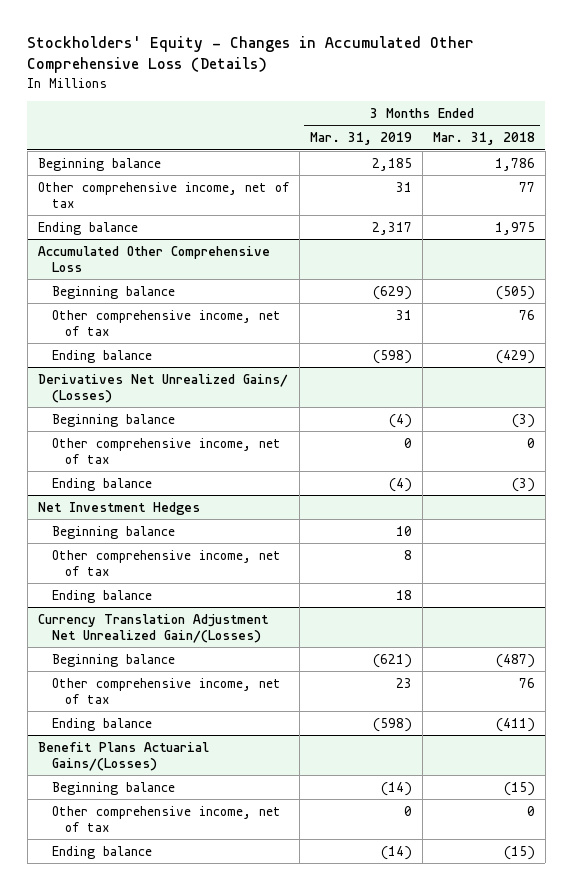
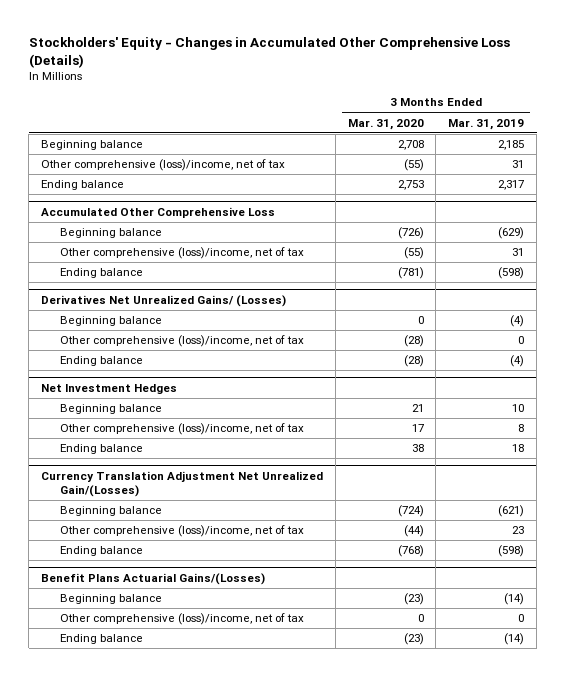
[432,132,535,146] Mar. 31, 2018 -> none
none -> [347,118,424,130] Mar. 31, 2020
[37,181,289,208] Other comprehensive income, net of tax -> [41,159,286,172] Other comprehensive (loss)/income, net of tax
[51,309,281,336] Other comprehensive income, net of tax -> [59,247,304,260] Other comprehensive (loss)/income, net of tax
[51,437,281,464] Other comprehensive income, net of tax -> [59,335,304,348] Other comprehensive (loss)/income, net of tax
[51,549,281,576] Other comprehensive income, net of tax -> [59,423,304,436] Other comprehensive (loss)/income, net of tax
[51,677,281,704] Other comprehensive income, net of tax -> [59,525,304,538] Other comprehensive (loss)/income, net of tax
[51,805,281,832] Other comprehensive income, net of tax -> [59,613,304,626] Other comprehensive (loss)/income, net of tax

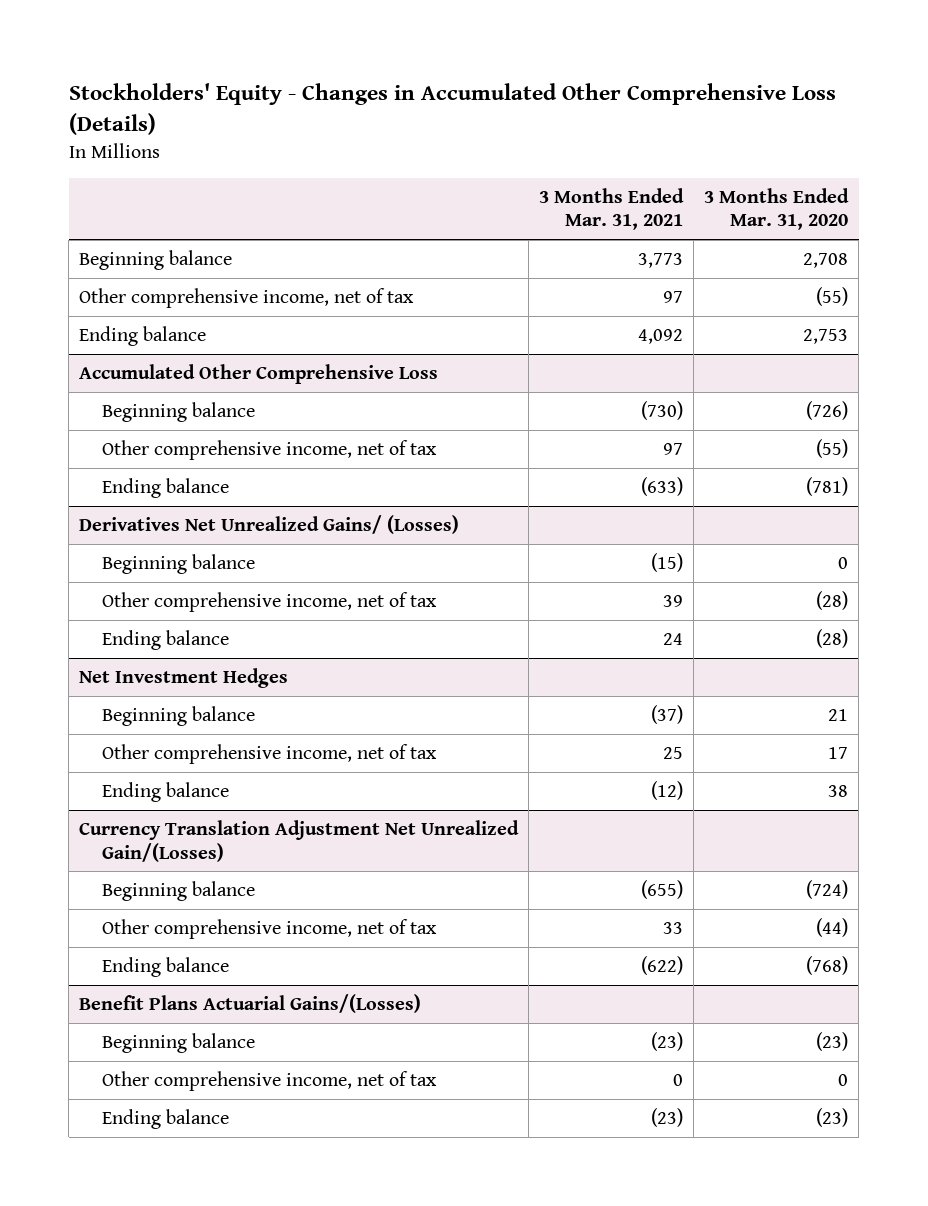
[448,118,525,130] Mar. 31, 2019 -> none
none -> [539,187,685,231] 3 Months Ended Mar. 31, 2021
[41,159,286,172] Other comprehensive (loss)/income, net of tax -> [79,288,415,309] Other comprehensive income, net of tax
[59,247,304,260] Other comprehensive (loss)/income, net of tax -> [102,440,438,461] Other comprehensive income, net of tax
[59,335,304,348] Other comprehensive (loss)/income, net of tax -> [102,592,438,613] Other comprehensive income, net of tax
[59,423,304,436] Other comprehensive (loss)/income, net of tax -> [102,744,438,765] Other comprehensive income, net of tax
[59,525,304,538] Other comprehensive (loss)/income, net of tax -> [102,919,438,940] Other comprehensive income, net of tax
[59,613,304,626] Other comprehensive (loss)/income, net of tax -> [102,1071,438,1092] Other comprehensive income, net of tax

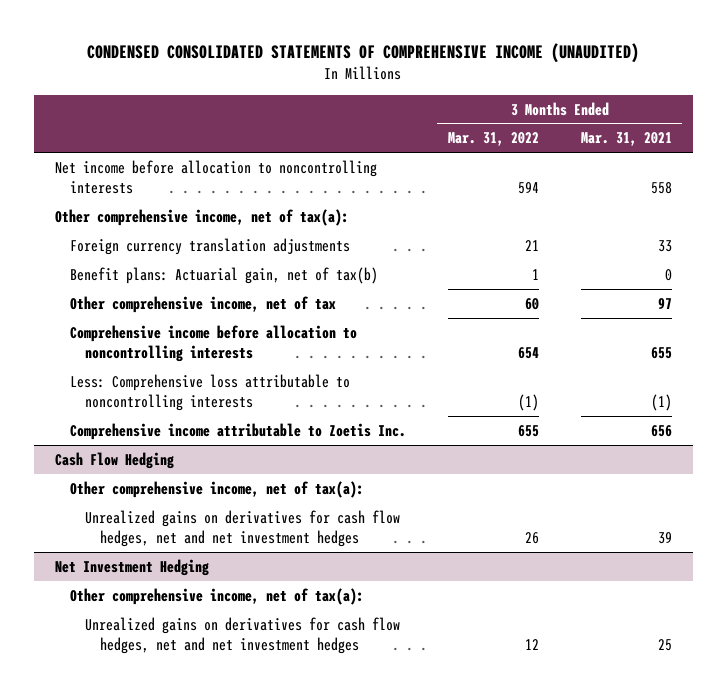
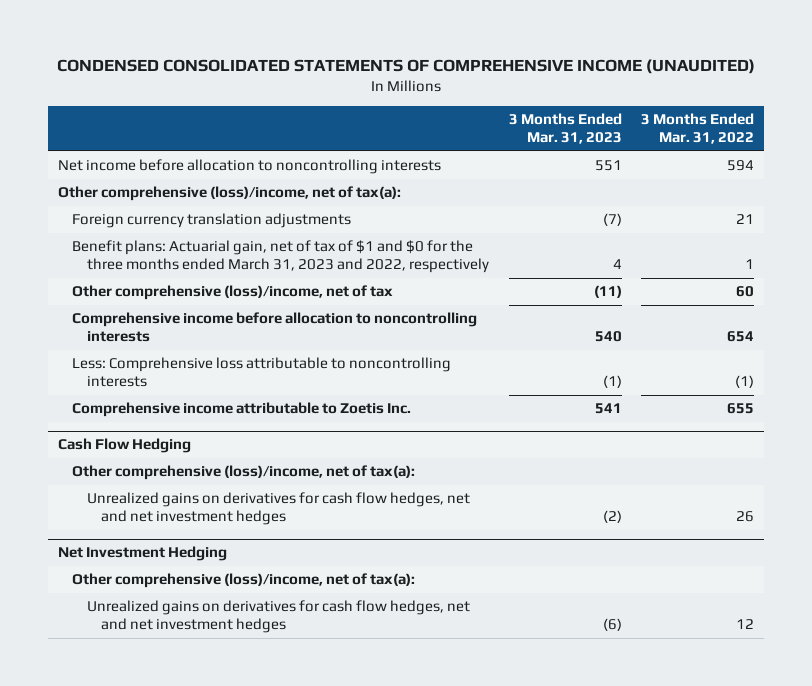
[580,132,672,147] Mar. 31, 2021 -> none
none -> [508,112,622,144] 3 Months Ended Mar. 31, 2023
[54,208,349,226] Other comprehensive income, net of tax(a): -> [57,186,401,202] Other comprehensive (loss)/income, net of tax(a):
[69,266,378,284] Benefit plans: Actuarial gain, net of tax(b) -> [72,240,489,274] Benefit plans: Actuarial gain, net of tax of $1 and $0 for the three months ended March 31, 2023 and 2022, respectively
[69,295,336,313] Other comprehensive income, net of tax -> [72,285,394,301] Other comprehensive (loss)/income, net of tax
[69,480,364,498] Other comprehensive income, net of tax(a): -> [72,465,416,481] Other comprehensive (loss)/income, net of tax(a):
[69,587,364,605] Other comprehensive income, net of tax(a): -> [72,573,416,589] Other comprehensive (loss)/income, net of tax(a):

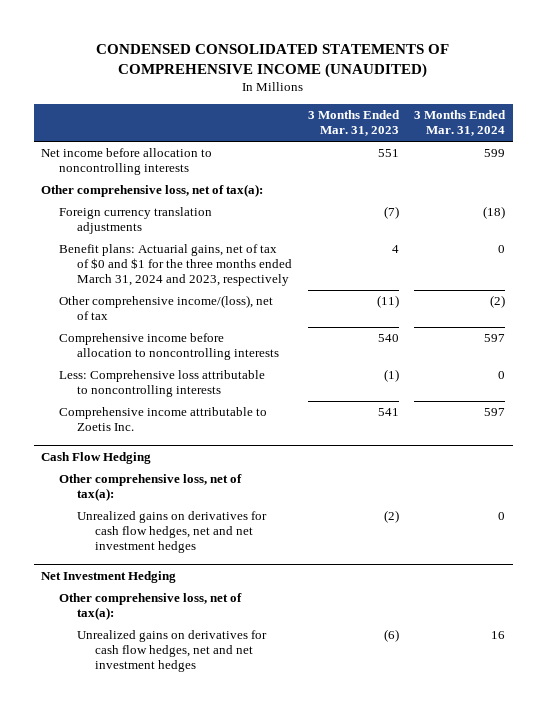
[641,112,755,144] 3 Months Ended Mar. 31, 2022 -> none
none -> [413,110,506,137] 3 Months Ended Mar. 31, 2024
[57,186,401,202] Other comprehensive (loss)/income, net of tax(a): -> [41,184,264,198] Other comprehensive loss, net of tax(a):
[72,240,489,274] Benefit plans: Actuarial gain, net of tax of $1 and $0 for the three months ended March 31, 2023 and 2022, respectively -> [59,244,293,287] Benefit plans: Actuarial gains, net of tax of $0 and $1 for the three months ended March 31, 2024 and 2023, respectively
[72,285,394,301] Other comprehensive (loss)/income, net of tax -> [59,295,274,321] Other comprehensive income/(loss), net of tax
[72,465,416,481] Other comprehensive (loss)/income, net of tax(a): -> [59,474,243,502] Other comprehensive loss, net of tax(a):
[72,573,416,589] Other comprehensive (loss)/income, net of tax(a): -> [59,593,243,621] Other comprehensive loss, net of tax(a):

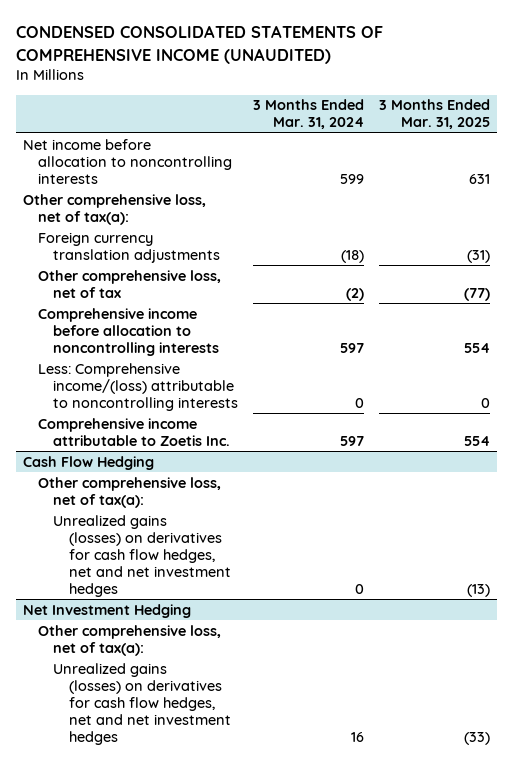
[307,110,400,137] 3 Months Ended Mar. 31, 2023 -> none
none -> [378,99,490,130] 3 Months Ended Mar. 31, 2025
[59,244,293,287] Benefit plans: Actuarial gains, net of tax of $0 and $1 for the three months ended March 31, 2024 and 2023, respectively -> none
[59,295,274,321] Other comprehensive income/(loss), net of tax -> [38,269,222,298] Other comprehensive loss, net of tax
[59,370,266,398] Less: Comprehensive loss attributable to noncontrolling interests -> [38,362,239,411] Less: Comprehensive income/(loss) attributable to noncontrolling interests
[77,511,268,554] Unrealized gains on derivatives for cash flow hedges, net and net investment hedges -> [53,514,231,597] Unrealized gains (losses) on derivatives for cash flow hedges, net and net investment hedges
[77,630,268,673] Unrealized gains on derivatives for cash flow hedges, net and net investment hedges -> [53,662,231,745] Unrealized gains (losses) on derivatives for cash flow hedges, net and net investment hedges

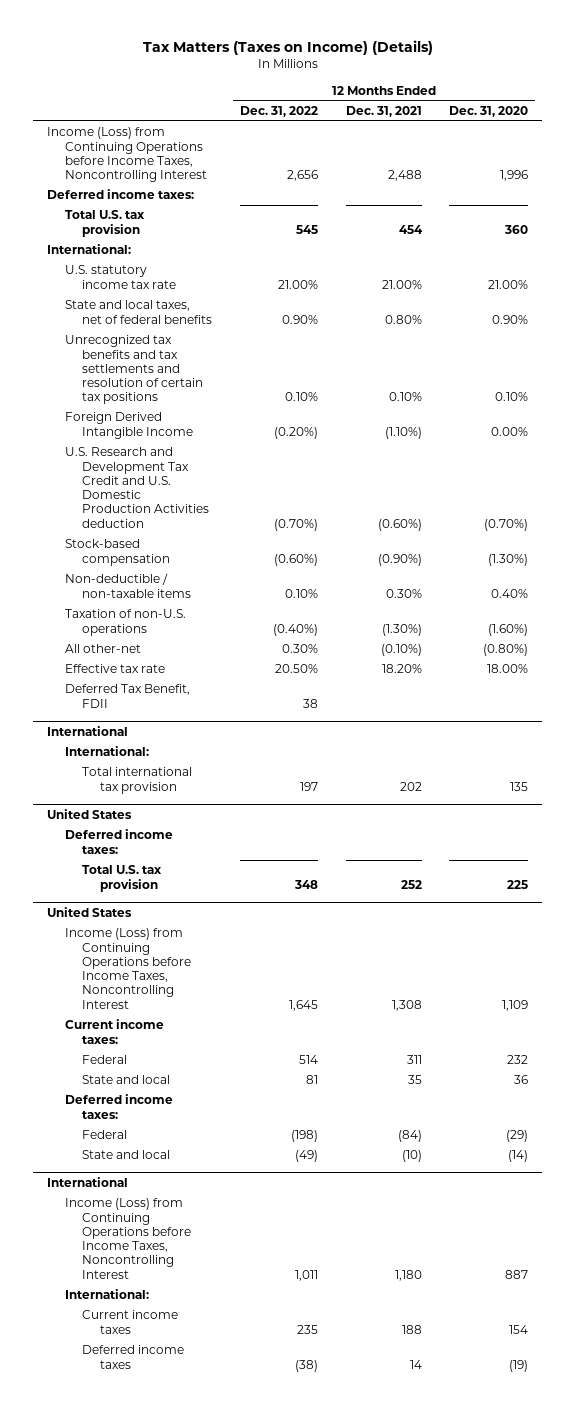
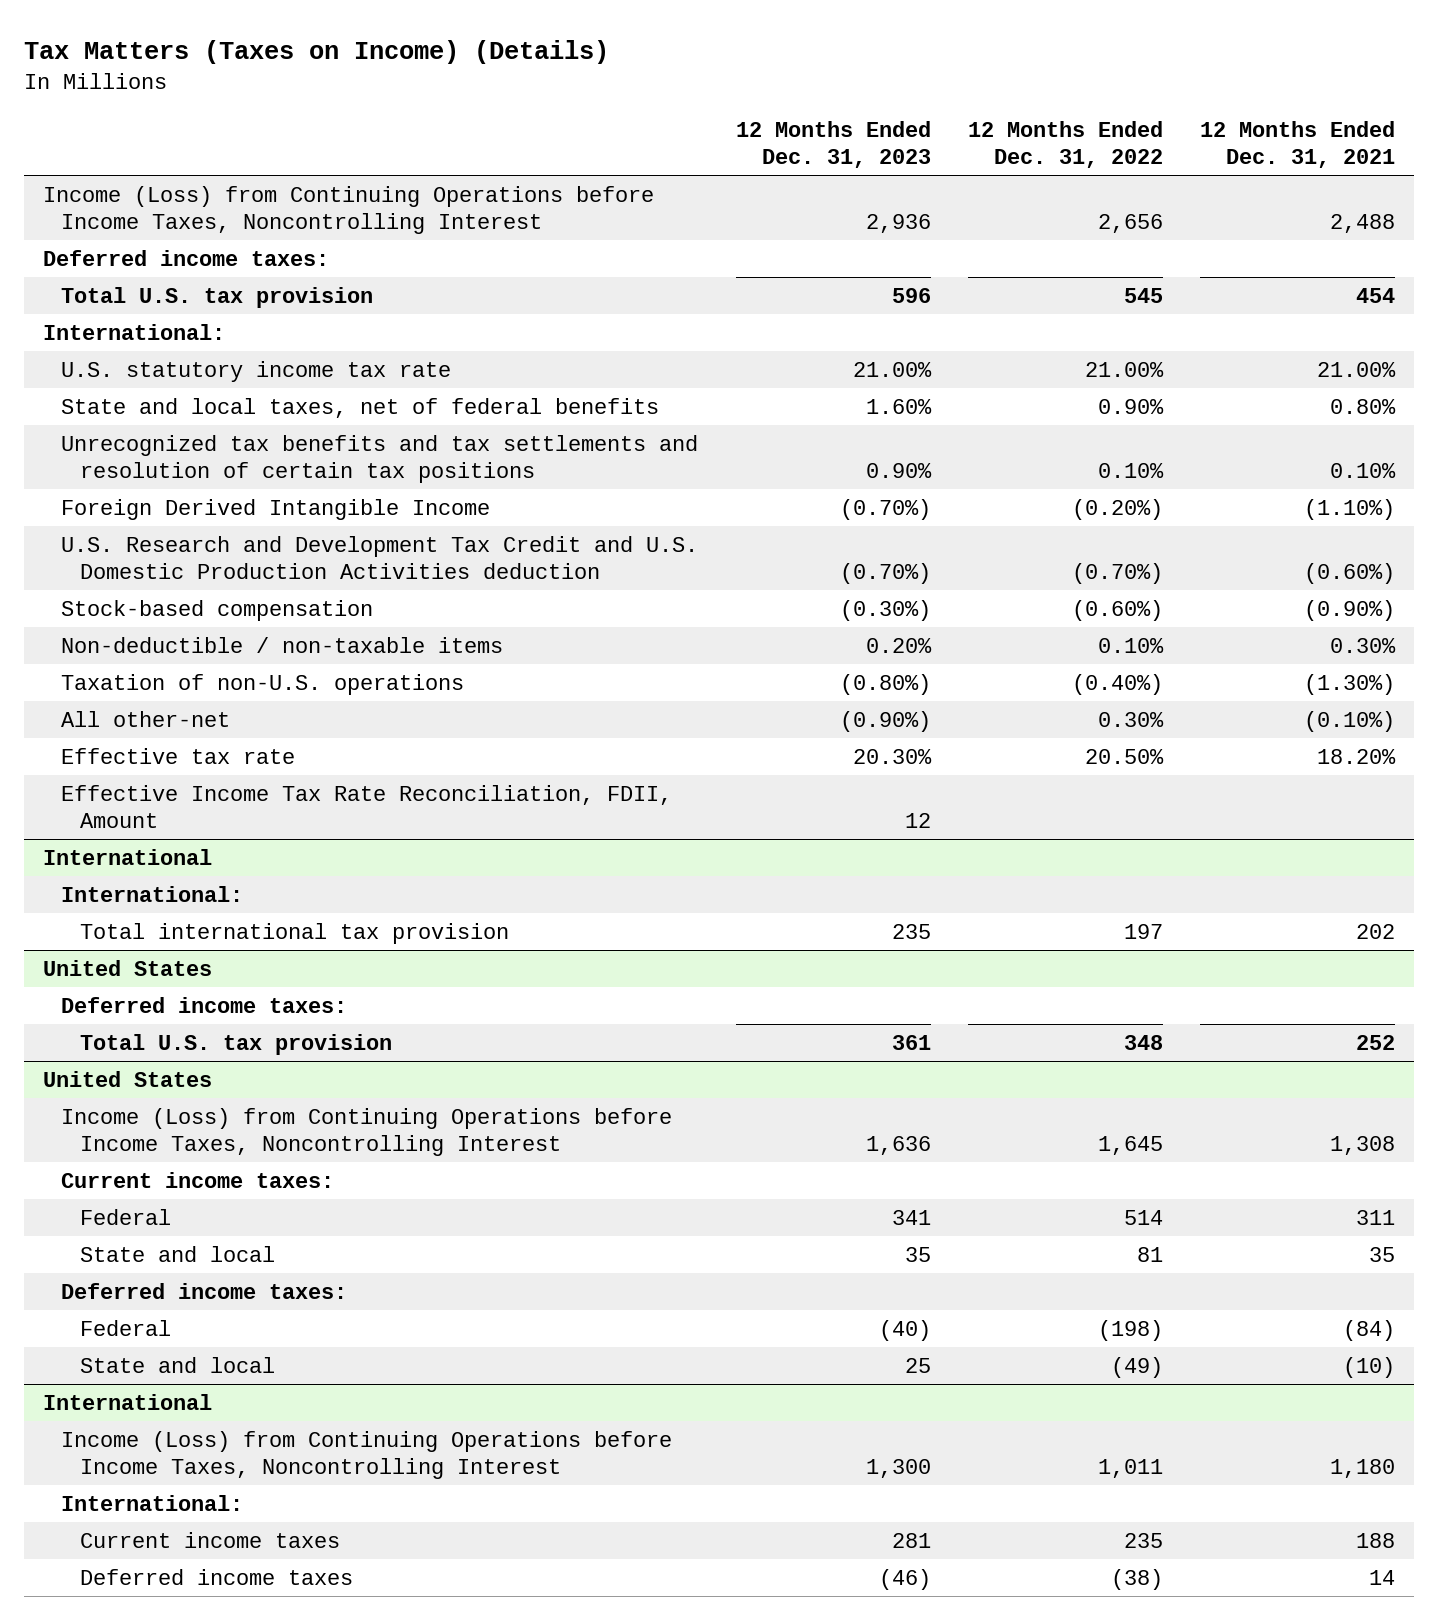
[449,105,529,117] Dec. 31, 2020 -> none
none -> [735,120,931,168] 12 Months Ended Dec. 31, 2023
[64,684,190,708] Deferred Tax Benefit, FDII -> none
none -> [61,784,673,829] Effective Income Tax Rate Reconciliation, FDII, Amount

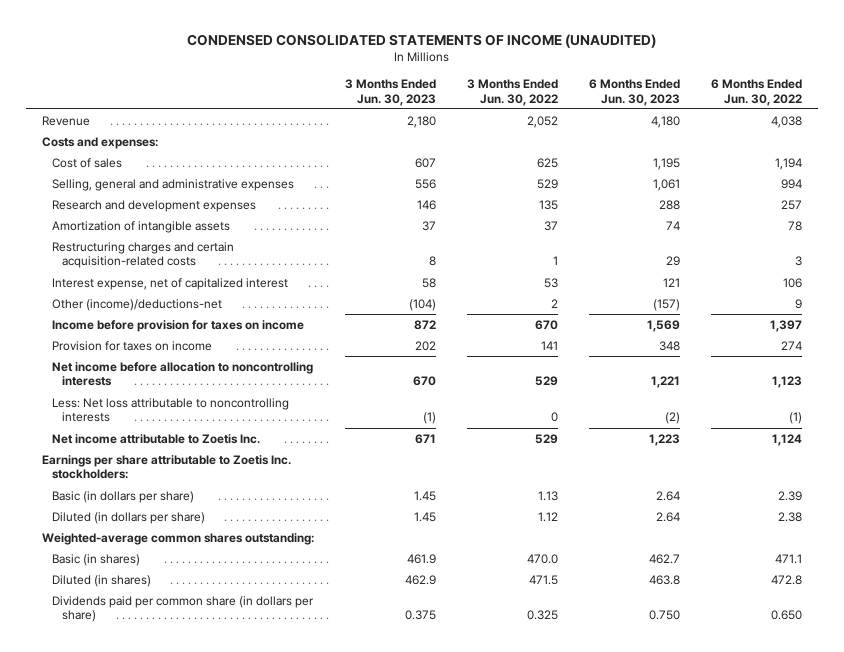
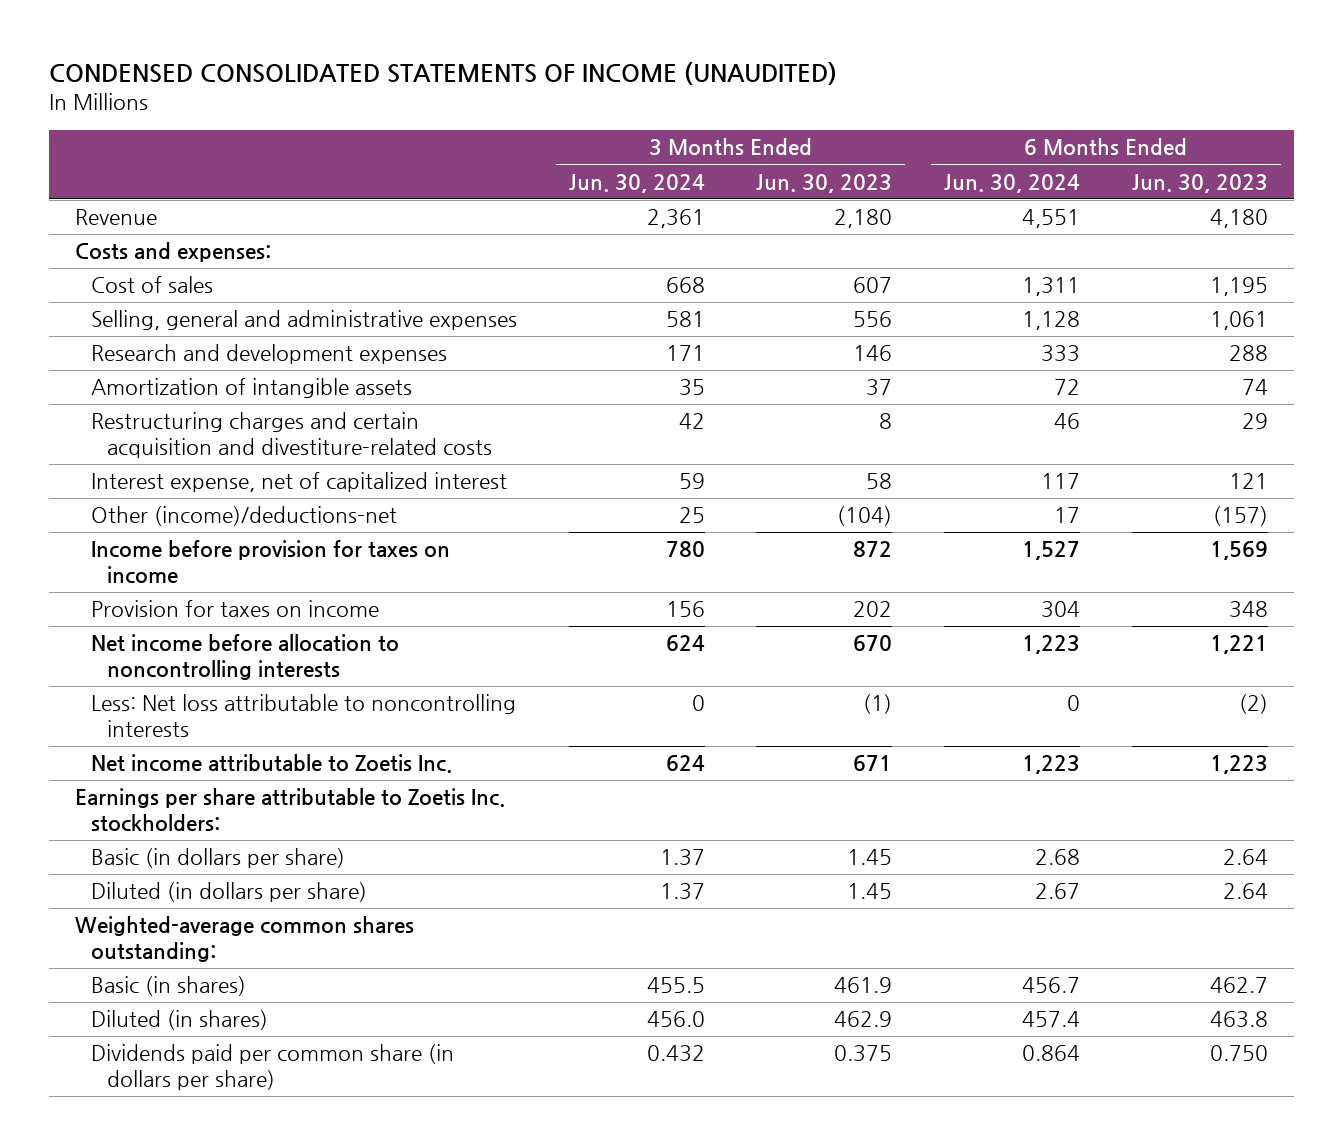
[467,79,559,106] 3 Months Ended Jun. 30, 2022 -> none
[711,79,803,106] 6 Months Ended Jun. 30, 2022 -> none
none -> [568,173,705,193] Jun. 30, 2024
none -> [944,173,1081,193] Jun. 30, 2024
[52,241,235,269] Restructuring charges and certain acquisition-related costs -> [90,412,492,459] Restructuring charges and certain acquisition and divestiture-related costs

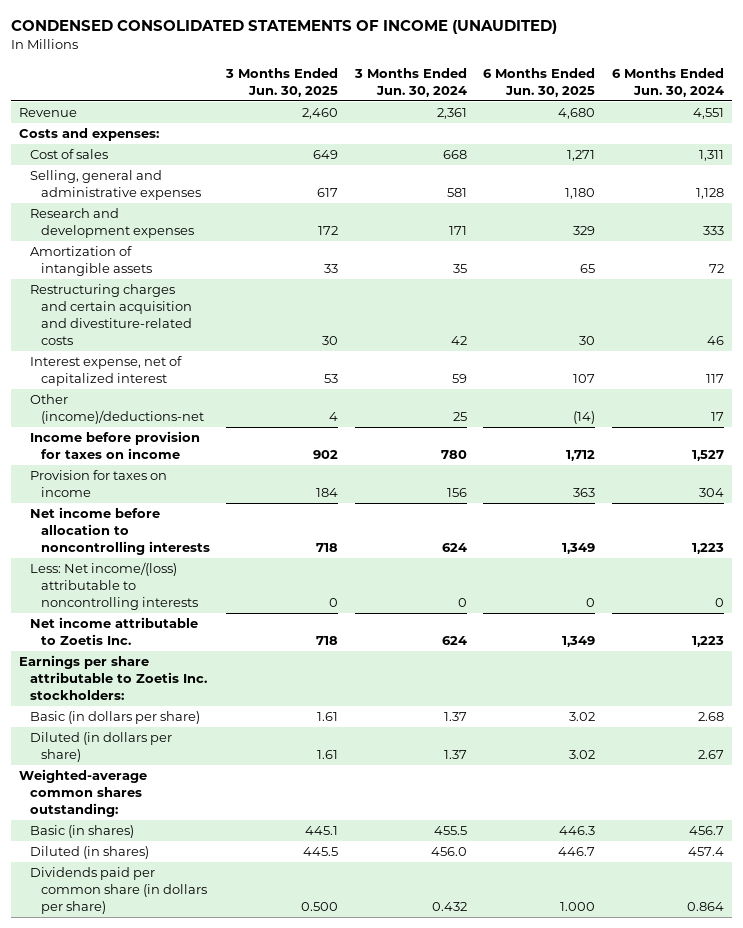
[756,173,893,193] Jun. 30, 2023 -> none
[1132,173,1269,193] Jun. 30, 2023 -> none
none -> [225,67,339,97] 3 Months Ended Jun. 30, 2025
none -> [483,67,596,97] 6 Months Ended Jun. 30, 2025
[90,694,516,738] Less: Net loss attributable to noncontrolling interests -> [30,562,198,611] Less: Net income/(loss) attributable to noncontrolling interests

